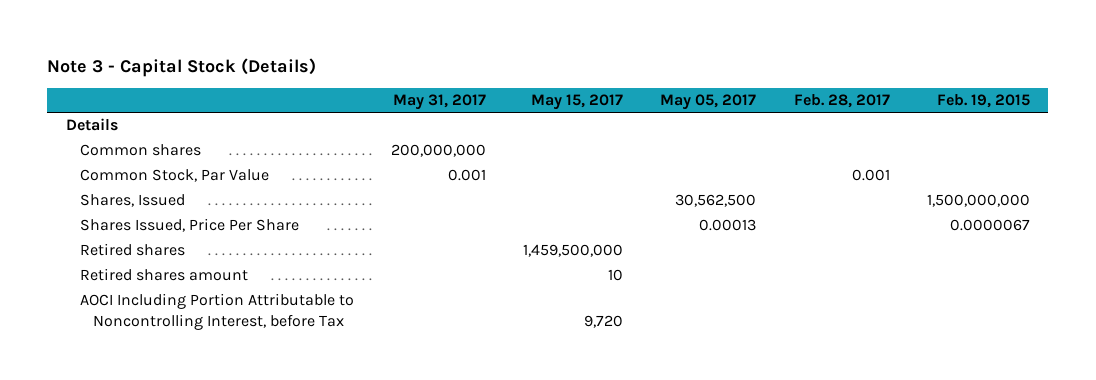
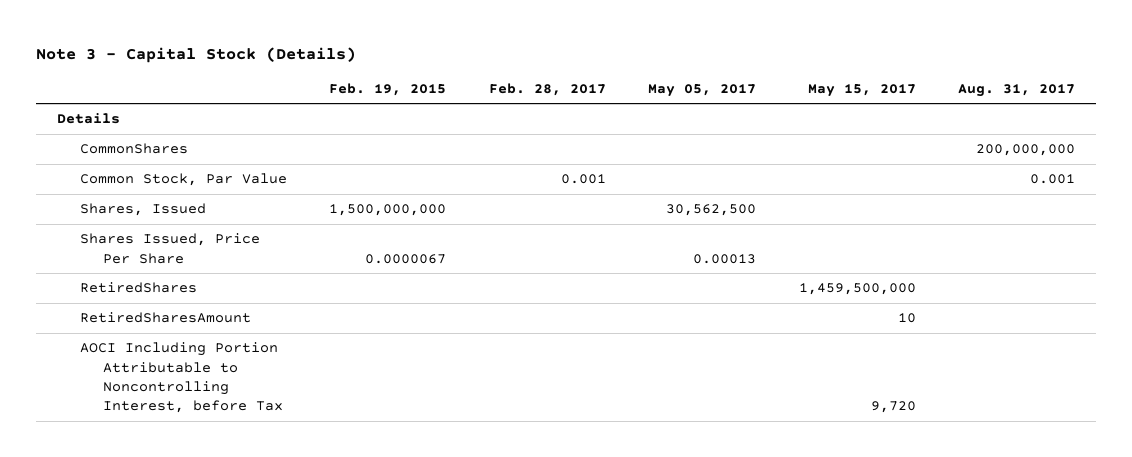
[392,94,486,111] May 31, 2017 -> none
none -> [958,83,1076,97] Aug. 31, 2017
[79,144,201,157] Common shares -> [79,143,188,155] CommonShares
[79,243,185,257] Retired shares -> [79,282,197,294] RetiredShares
[79,268,248,282] Retired shares amount -> [79,312,251,324] RetiredSharesAmount

